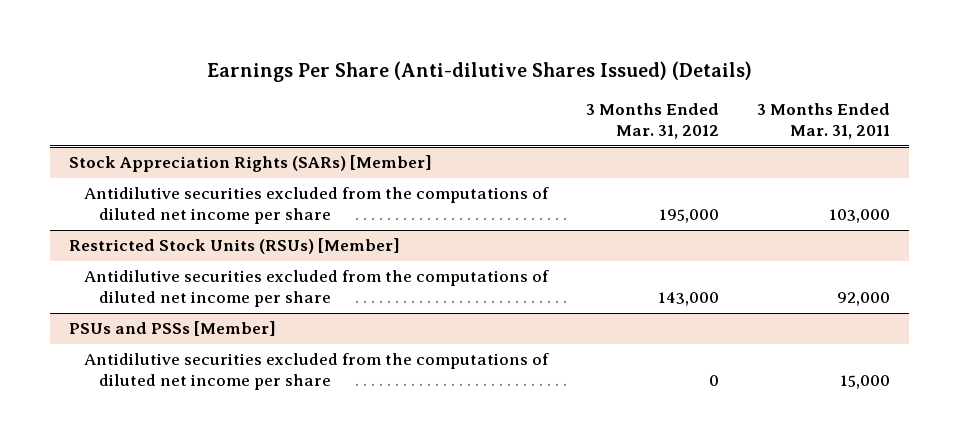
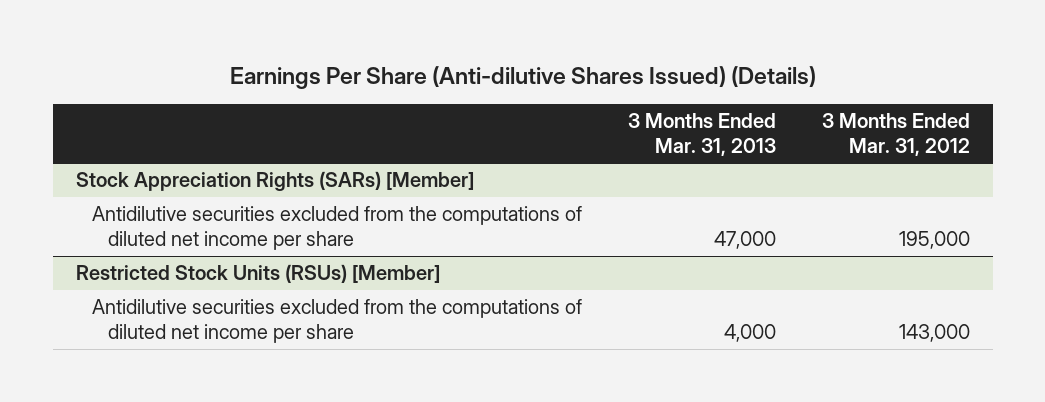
[757,103,891,139] 3 Months Ended Mar. 31, 2011 -> none
none -> [627,112,776,156] 3 Months Ended Mar. 31, 2013
[69,321,277,337] PSUs and PSSs [Member] -> none
[84,353,550,390] Antidilutive securities excluded from the computations of diluted net income per share -> none

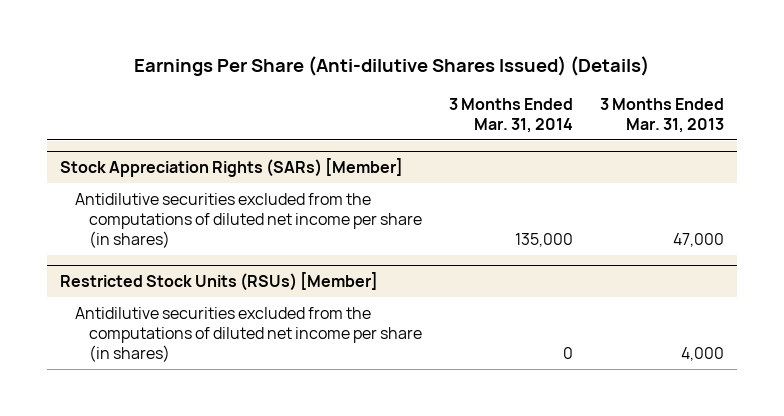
[821,112,970,156] 3 Months Ended Mar. 31, 2012 -> none
none -> [449,97,574,133] 3 Months Ended Mar. 31, 2014
[91,206,582,251] Antidilutive securities excluded from the computations of diluted net income per share -> [74,192,423,248] Antidilutive securities excluded from the computations of diluted net income per share (in shares)
[91,299,582,344] Antidilutive securities excluded from the computations of diluted net income per share -> [74,306,423,362] Antidilutive securities excluded from the computations of diluted net income per share (in shares)

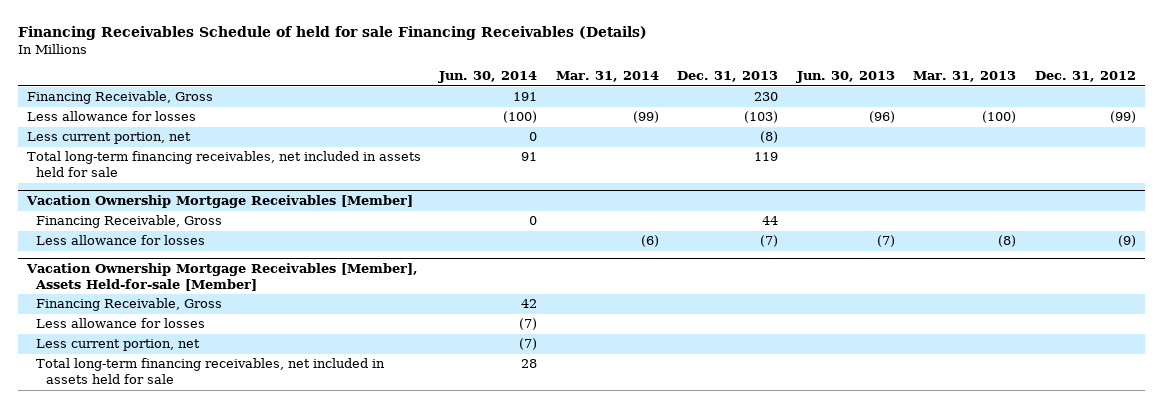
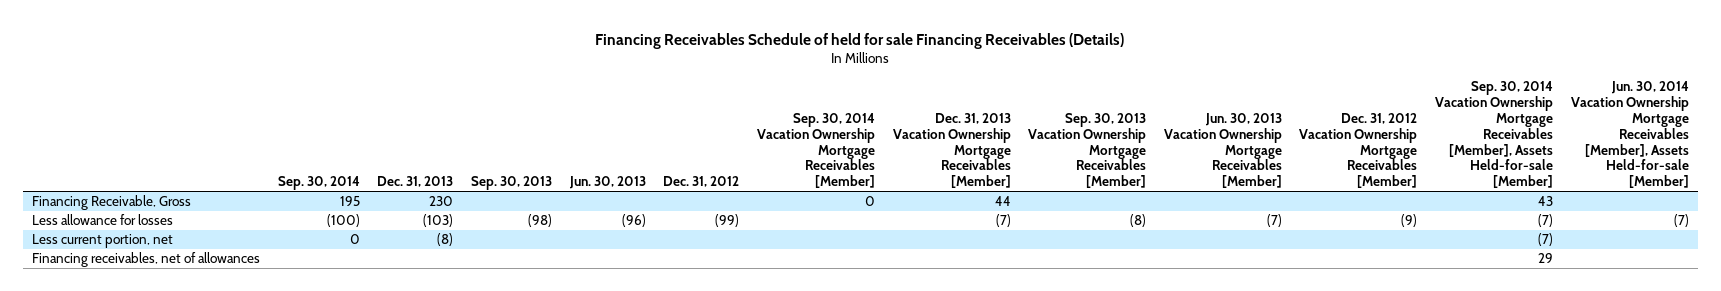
[438,71,538,84] Jun. 30, 2014 -> none
[555,71,659,83] Mar. 31, 2014 -> none
[913,71,1017,83] Mar. 31, 2013 -> none
none -> [277,176,360,191] Sep. 30, 2014
none -> [471,176,553,191] Sep. 30, 2013
none -> [756,112,875,189] Sep. 30, 2014 Vacation Ownership Mortgage Receivables [Member]
none -> [892,112,1011,189] Dec. 31, 2013 Vacation Ownership Mortgage Receivables [Member]
none -> [1028,112,1147,189] Sep. 30, 2013 Vacation Ownership Mortgage Receivables [Member]
none -> [1163,112,1282,189] Jun. 30, 2013 Vacation Ownership Mortgage Receivables [Member]
none -> [1299,112,1418,189] Dec. 31, 2012 Vacation Ownership Mortgage Receivables [Member]
none -> [1435,81,1554,189] Sep. 30, 2014 Vacation Ownership Mortgage Receivables [Member], Assets Held-for-sale [Member]
none -> [1570,81,1689,189] Jun. 30, 2014 Vacation Ownership Mortgage Receivables [Member], Assets Held-for-sale [Member]
[27,151,422,178] Total long-term financing receivables, net included in assets held for sale -> none
[26,195,414,209] Vacation Ownership Mortgage Receivables [Member] -> none
[36,215,223,229] Financing Receivable, Gross -> none
[36,235,206,246] Less allowance for losses -> none
[26,263,419,291] Vacation Ownership Mortgage Receivables [Member], Assets Held-for-sale [Member] -> none
[36,298,223,312] Financing Receivable, Gross -> none
[36,318,206,329] Less allowance for losses -> none
[36,339,201,352] Less current portion, net -> none
[36,358,386,385] Total long-term financing receivables, net included in assets held for sale -> none
none -> [32,252,261,268] Financing receivables, net of allowances

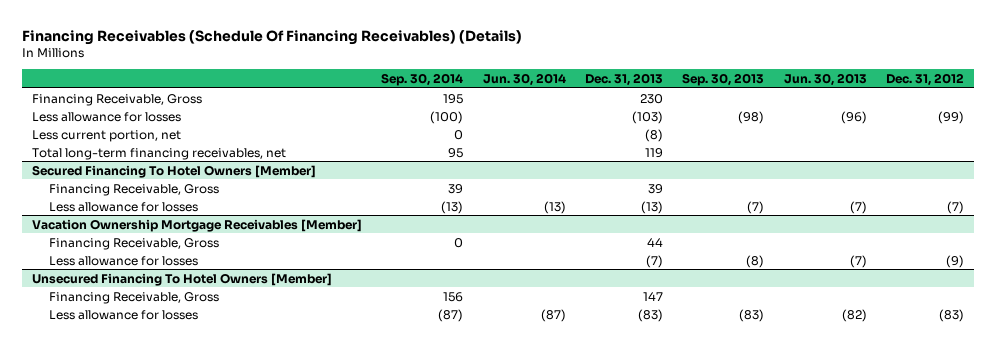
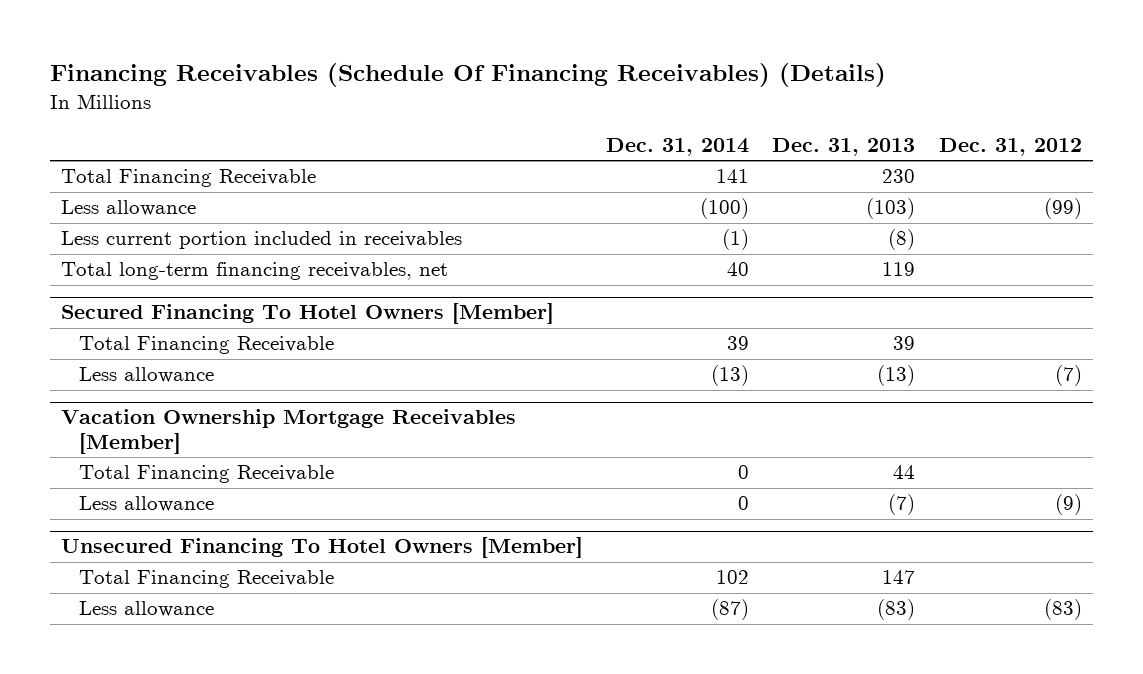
[381,72,464,86] Sep. 30, 2014 -> none
[482,72,566,86] Jun. 30, 2014 -> none
[682,72,765,86] Sep. 30, 2013 -> none
[783,72,867,86] Jun. 30, 2013 -> none
none -> [606,137,750,156] Dec. 31, 2014
[31,93,202,106] Financing Receivable, Gross -> [61,169,317,188] Total Financing Receivable
[31,111,181,122] Less allowance for losses -> [61,200,197,217] Less allowance
[31,129,181,142] Less current portion, net -> [61,231,463,250] Less current portion included in receivables
[49,183,220,196] Financing Receivable, Gross -> [79,336,335,355] Total Financing Receivable
[49,201,199,212] Less allowance for losses -> [79,367,215,384] Less allowance
[49,237,220,250] Financing Receivable, Gross -> [79,465,335,484] Total Financing Receivable
[49,255,199,266] Less allowance for losses -> [79,496,215,513] Less allowance
[49,291,220,304] Financing Receivable, Gross -> [79,570,335,589] Total Financing Receivable
[49,309,199,320] Less allowance for losses -> [79,601,215,618] Less allowance

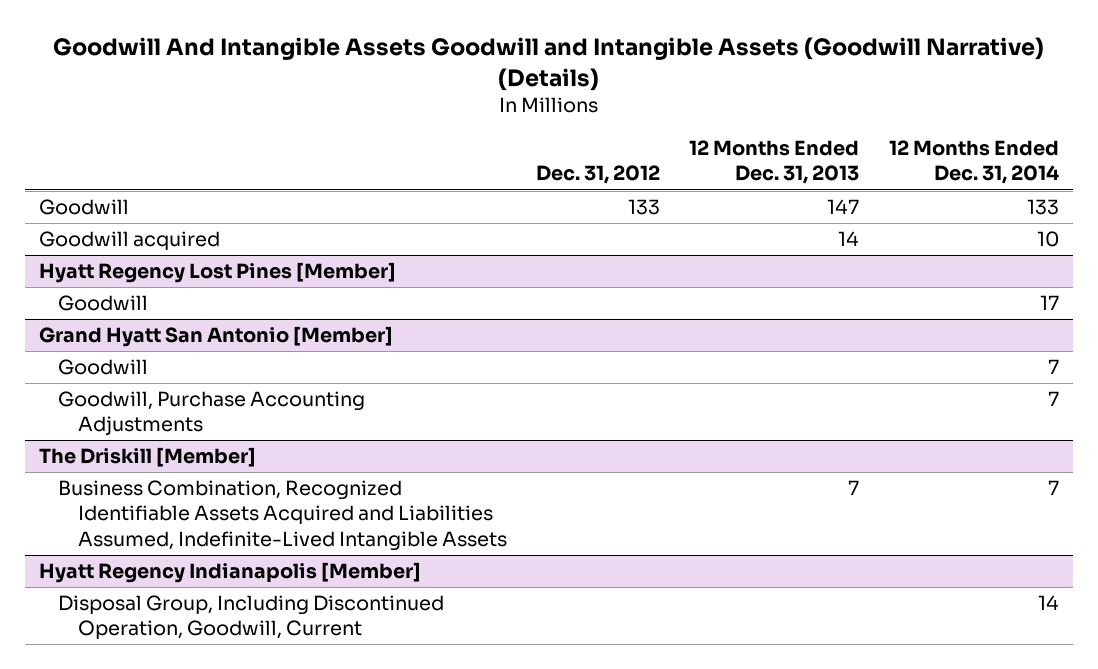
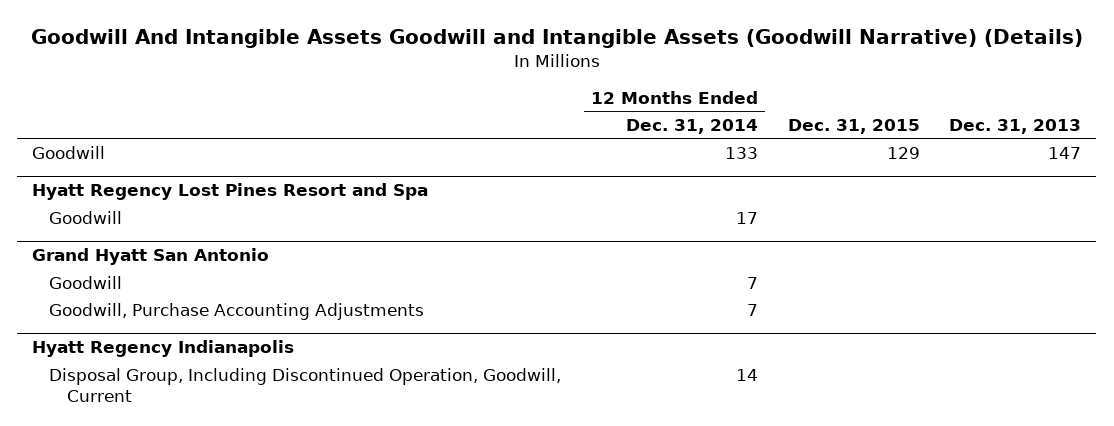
[535,165,660,185] Dec. 31, 2012 -> none
[689,140,860,185] 12 Months Ended Dec. 31, 2013 -> none
none -> [787,118,920,134] Dec. 31, 2015
none -> [949,118,1082,134] Dec. 31, 2013
[39,231,221,251] Goodwill acquired -> none
[39,262,397,284] Hyatt Regency Lost Pines [Member] -> [32,183,429,201] Hyatt Regency Lost Pines Resort and Spa
[39,326,394,348] Grand Hyatt San Antonio [Member] -> [32,248,270,266] Grand Hyatt San Antonio
[39,447,257,468] The Driskill [Member] -> none
[58,480,507,551] Business Combination, Recognized Identifiable Assets Acquired and Liabilities Assumed, Indefinite-Lived Intangible Assets -> none
[39,562,422,584] Hyatt Regency Indianapolis [Member] -> [32,340,295,358] Hyatt Regency Indianapolis

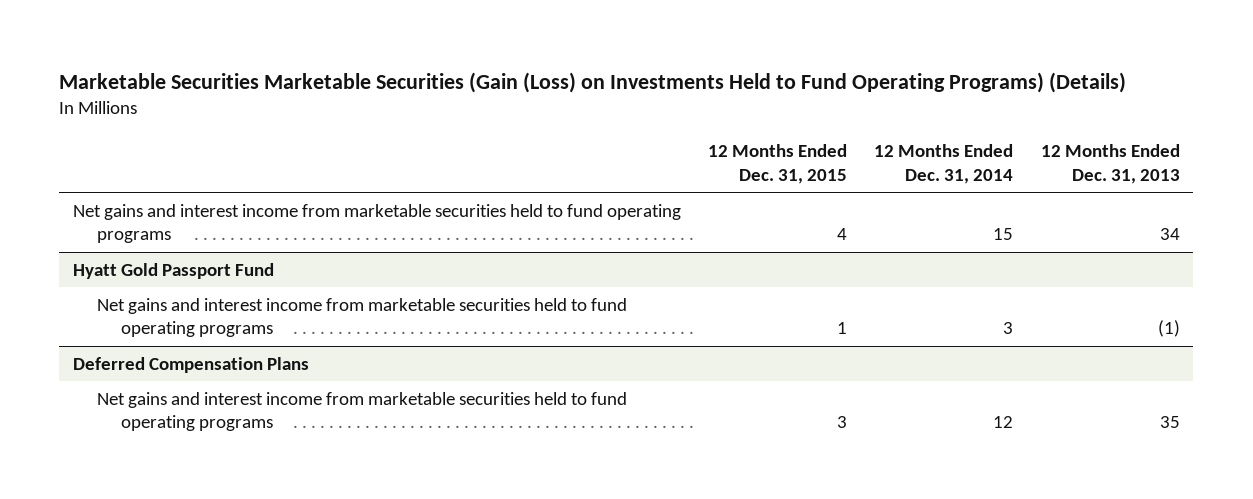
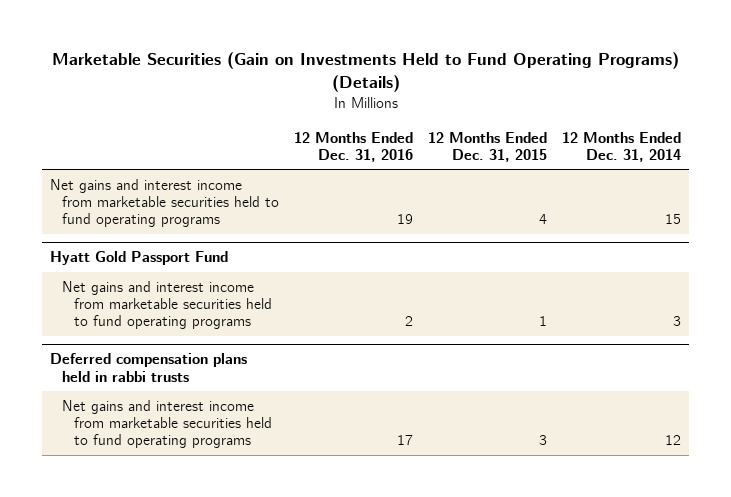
[59,71,1127,93] Marketable Securities Marketable Securities (Gain (Loss) on Investments Held to Fund Operating Programs) (Details) -> [51,52,679,93] Marketable Securities (Gain on Investments Held to Fund Operating Programs) (Details)
[1040,144,1180,184] 12 Months Ended Dec. 31, 2013 -> none
none -> [294,131,414,163] 12 Months Ended Dec. 31, 2016
[72,356,309,373] Deferred Compensation Plans -> [49,353,247,382] Deferred compensation plans held in rabbi trusts

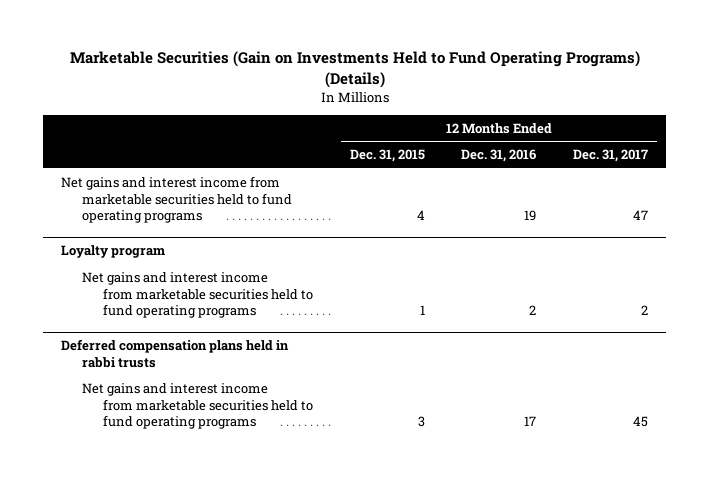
[562,131,682,163] 12 Months Ended Dec. 31, 2014 -> none
none -> [573,149,649,163] Dec. 31, 2017
[49,251,228,266] Hyatt Gold Passport Fund -> [61,245,166,259] Loyalty program

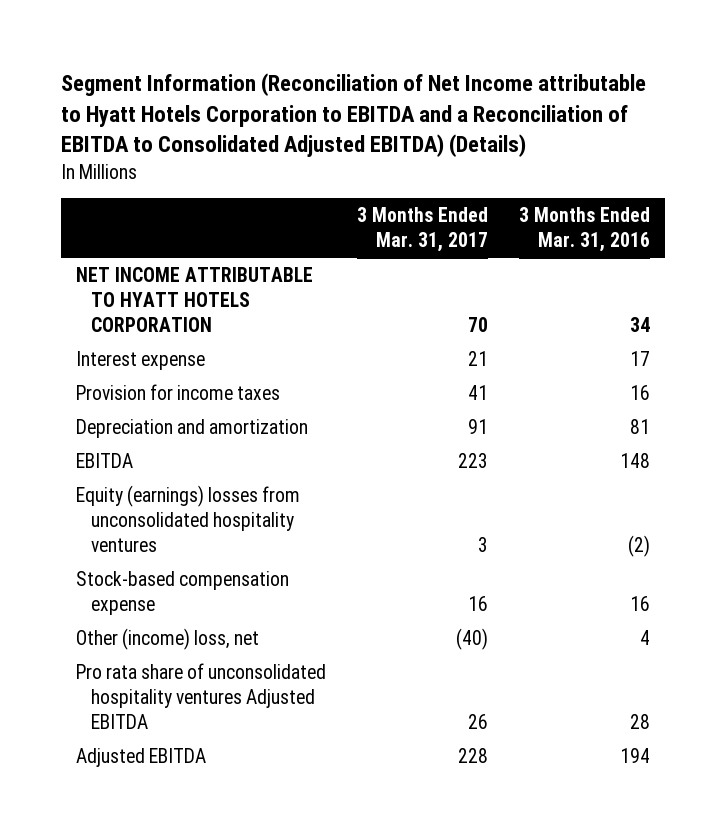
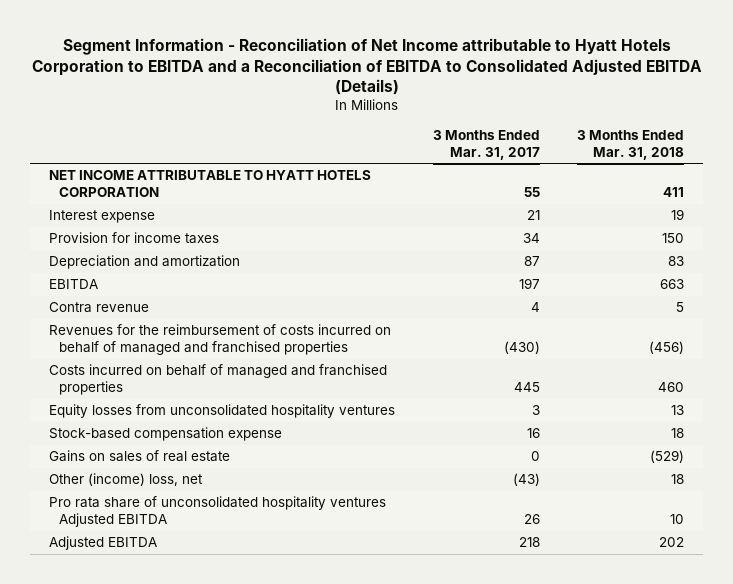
[61,73,647,158] Segment Information (Reconciliation of Net Income attributable to Hyatt Hotels Corporation to EBITDA and a Reconciliation of EBITDA to Consolidated Adjusted EBITDA) (Details) -> [31,38,702,96] Segment Information - Reconciliation of Net Income attributable to Hyatt Hotels Corporation to EBITDA and a Reconciliation of EBITDA to Consolidated Adjusted EBITDA (Details)
[518,206,650,253] 3 Months Ended Mar. 31, 2016 -> none
none -> [576,129,684,160] 3 Months Ended Mar. 31, 2018
[468,317,489,333] 70 -> [523,187,540,198] 55
[468,384,489,400] 41 -> [522,233,540,244] 34
[468,418,489,434] 91 -> [523,256,540,267] 87
[458,452,489,468] 223 -> [518,278,540,290] 197
none -> [49,302,150,314] Contra revenue
none -> [49,324,392,356] Revenues for the reimbursement of costs incurred on behalf of managed and franchised properties
none -> [49,364,388,396] Costs incurred on behalf of managed and franchised properties
[76,484,301,553] Equity (earnings) losses from unconsolidated hospitality ventures -> [49,404,396,419] Equity losses from unconsolidated hospitality ventures
none -> [49,450,231,463] Gains on sales of real estate
[456,627,489,650] (40) -> [512,473,540,487] (43)
[458,747,489,763] 228 -> [518,537,540,548] 218

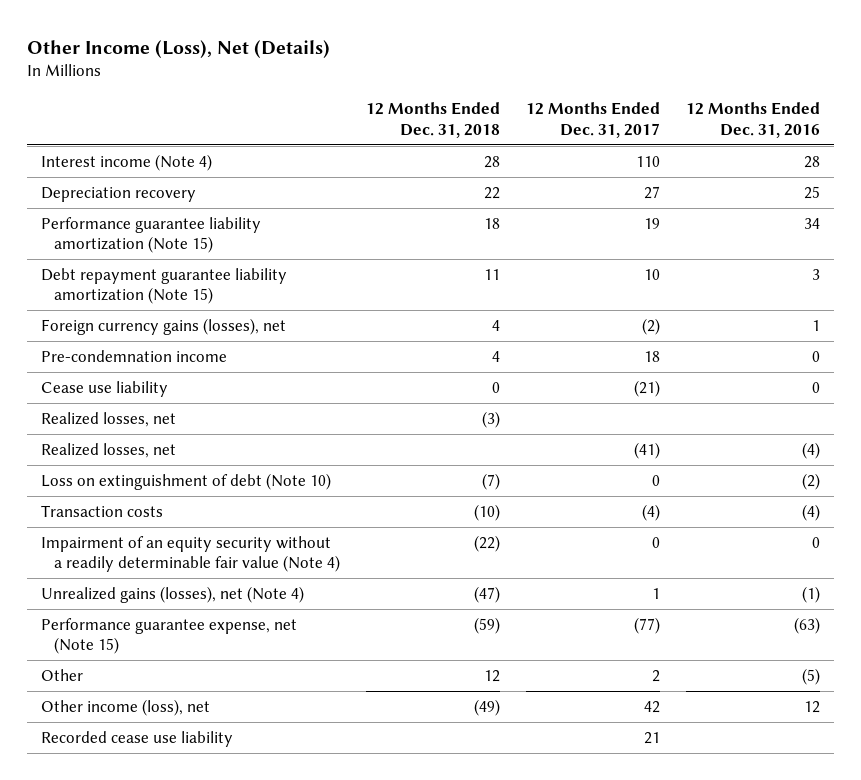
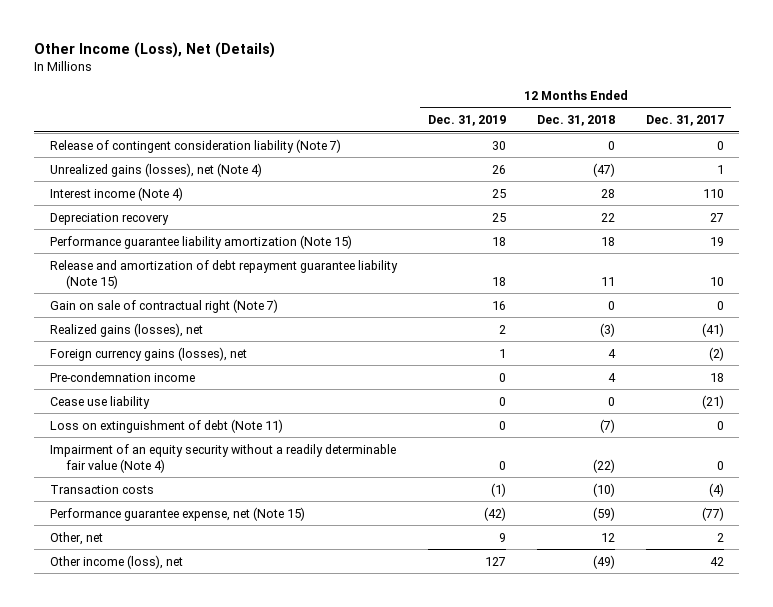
[686,102,821,138] 12 Months Ended Dec. 31, 2016 -> none
none -> [427,115,506,127] Dec. 31, 2019
none -> [49,138,341,153] Release of contingent consideration liability (Note 7)
[40,585,304,603] Unrealized gains (losses), net (Note 4) -> [49,162,262,177] Unrealized gains (losses), net (Note 4)
[40,267,287,305] Debt repayment guarantee liability amortization (Note 15) -> [49,259,398,289] Release and amortization of debt repayment guarantee liability (Note 15)
none -> [49,298,278,313] Gain on sale of contractual right (Note 7)
none -> [49,322,203,337] Realized gains (losses), net
[40,411,176,427] Realized losses, net -> none
[40,442,176,458] Realized losses, net -> none
[40,472,331,490] Loss on extinguishment of debt (Note 10) -> [49,418,283,433] Loss on extinguishment of debt (Note 11)
[40,504,163,517] Transaction costs -> [49,484,154,494] Transaction costs
[40,668,83,681] Other -> [49,531,103,545] Other, net
[40,730,233,747] Recorded cease use liability -> none

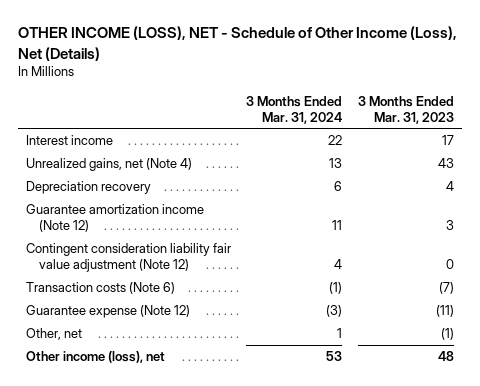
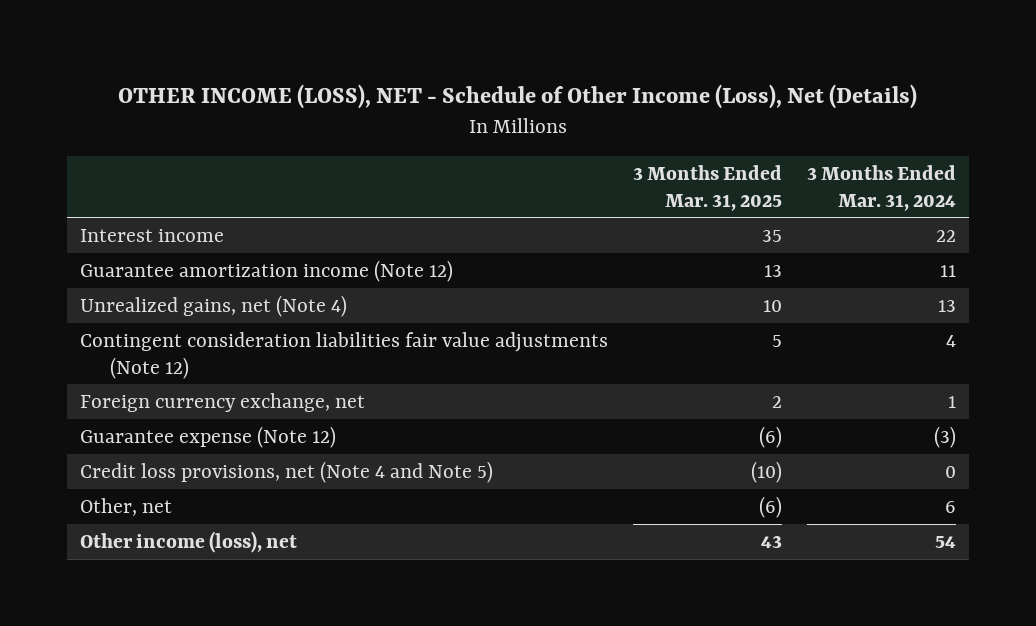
[357,95,454,124] 3 Months Ended Mar. 31, 2023 -> none
none -> [632,164,782,211] 3 Months Ended Mar. 31, 2025
[25,181,151,195] Depreciation recovery -> none
[25,282,175,295] Transaction costs (Note 6) -> none
[25,158,192,172] Unrealized gains, net (Note 4) -> [79,294,347,317] Unrealized gains, net (Note 4)
[25,243,231,273] Contingent consideration liability fair value adjustment (Note 12) -> [79,331,608,379] Contingent consideration liabilities fair value adjustments (Note 12)
none -> [79,392,365,412] Foreign currency exchange, net
none -> [79,460,493,483] Credit loss provisions, net (Note 4 and Note 5)
[337,328,343,339] 1 -> [945,500,957,513] 6
[326,351,343,362] 53 -> [935,535,957,548] 54

